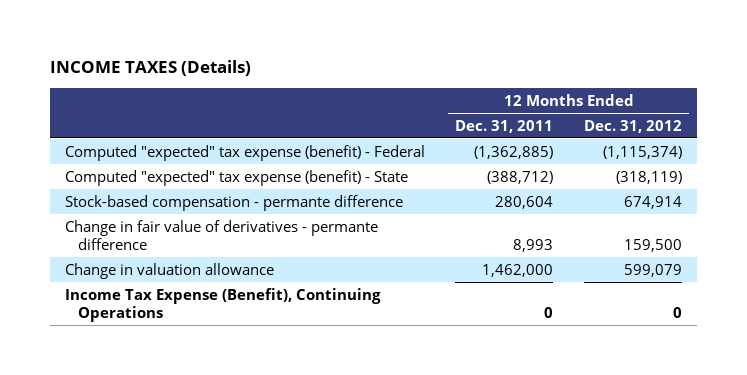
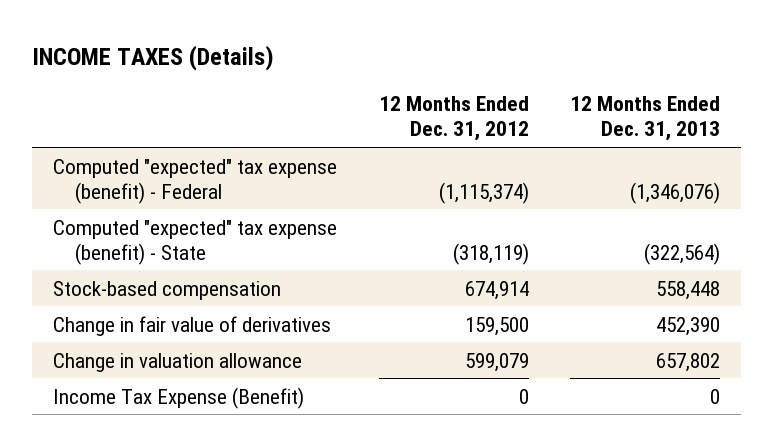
[455,119,554,133] Dec. 31, 2011 -> none
none -> [570,96,721,142] 12 Months Ended Dec. 31, 2013
[65,194,404,211] Stock-based compensation - permante difference -> [52,280,281,300] Stock-based compensation
[65,219,379,251] Change in fair value of derivatives - permante difference -> [52,315,331,336] Change in fair value of derivatives
[65,287,382,323] Income Tax Expense (Benefit), Continuing Operations -> [52,386,304,409] Income Tax Expense (Benefit)

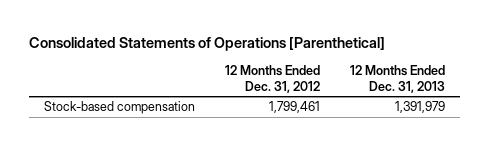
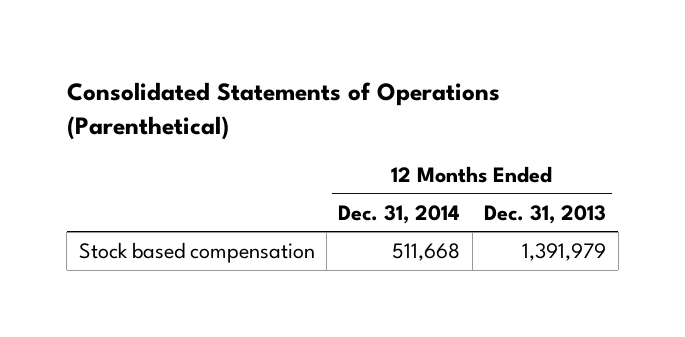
[28,37,385,52] Consolidated Statements of Operations [Parenthetical] -> [66,82,500,141] Consolidated Statements of Operations (Parenthetical)
[225,64,321,94] 12 Months Ended Dec. 31, 2012 -> none
none -> [338,204,461,224] Dec. 31, 2014
[43,101,195,115] Stock-based compensation -> [78,242,315,264] Stock based compensation

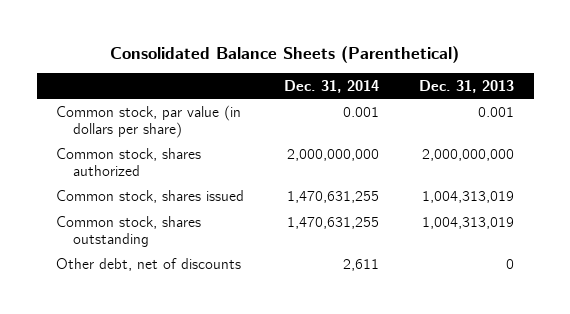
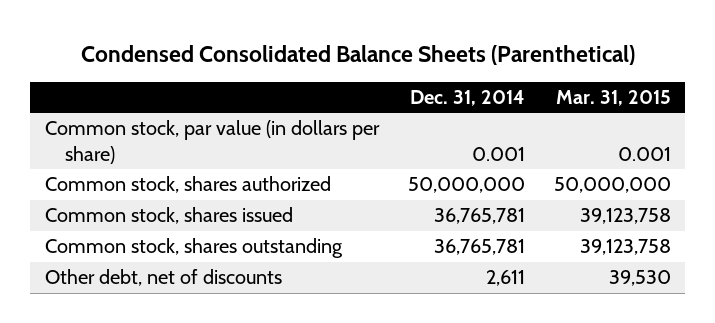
[110,45,460,63] Consolidated Balance Sheets (Parenthetical) -> [80,44,635,65] Condensed Consolidated Balance Sheets (Parenthetical)
[419,79,515,93] Dec. 31, 2013 -> none
none -> [555,90,671,107] Mar. 31, 2015
[287,148,380,161] 2,000,000,000 -> [407,177,525,194] 50,000,000
[287,190,380,203] 1,470,631,255 -> [433,208,525,225] 36,765,781
[287,216,380,229] 1,470,631,255 -> [433,239,525,256] 36,765,781

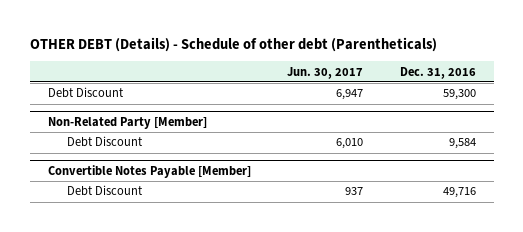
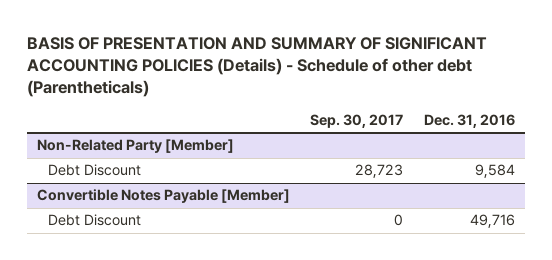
[29,36,437,52] OTHER DEBT (Details) - Schedule of other debt (Parentheticals) -> [26,37,487,98] BASIS OF PRESENTATION AND SUMMARY OF SIGNIFICANT ACCOUNTING POLICIES (Details) - Schedule of other debt (Parentheticals)
[287,66,364,79] Jun. 30, 2017 -> none
none -> [310,114,404,129] Sep. 30, 2017
[47,87,124,99] Debt Discount -> none

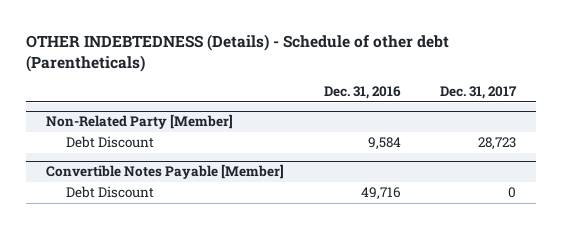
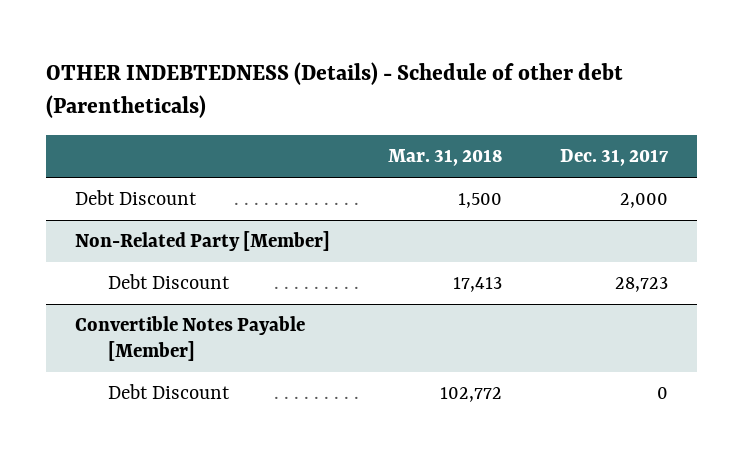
[323,86,401,100] Dec. 31, 2016 -> none
none -> [387,149,502,167] Mar. 31, 2018
none -> [74,190,197,206] Debt Discount

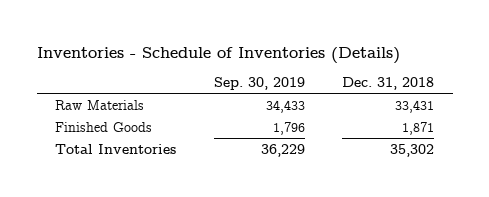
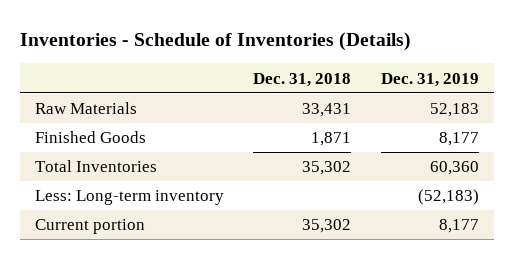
[213,76,305,90] Sep. 30, 2019 -> none
none -> [380,72,479,87] Dec. 31, 2019
none -> [34,190,224,206] Less: Long-term inventory
none -> [34,219,145,235] Current portion

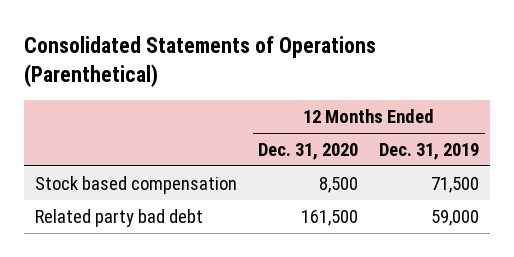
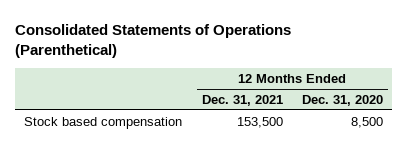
[379,143,480,161] Dec. 31, 2019 -> none
none -> [201,94,283,106] Dec. 31, 2021
[34,209,203,228] Related party bad debt -> none

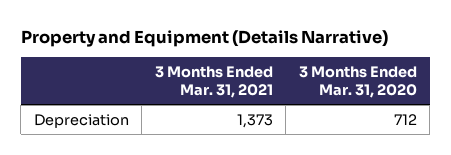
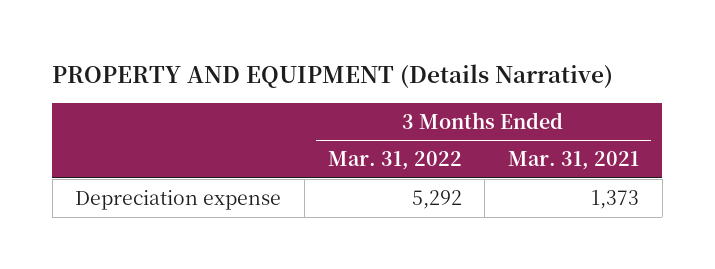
[20,30,388,48] Property and Equipment (Details Narrative) -> [52,63,614,88] PROPERTY AND EQUIPMENT (Details Narrative)
[298,66,417,98] 3 Months Ended Mar. 31, 2020 -> none
none -> [327,151,462,171] Mar. 31, 2022
[33,113,129,128] Depreciation -> [75,190,282,211] Depreciation expense

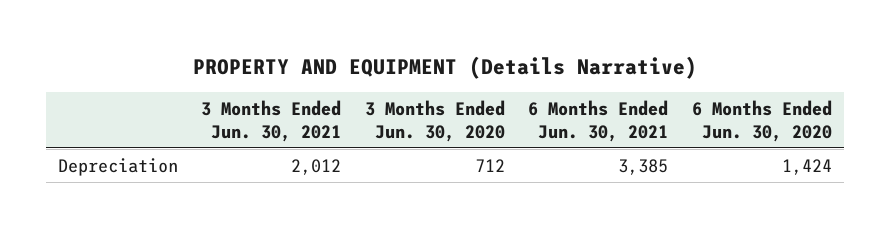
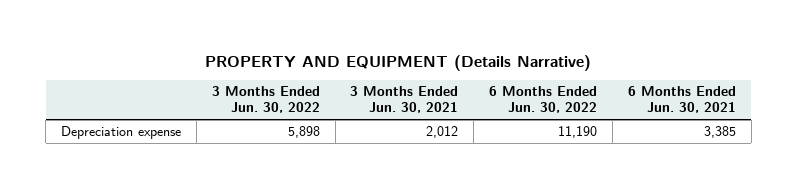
[364,99,505,142] 3 Months Ended Jun. 30, 2020 -> none
[691,99,832,142] 6 Months Ended Jun. 30, 2020 -> none
none -> [211,86,320,114] 3 Months Ended Jun. 30, 2022
none -> [489,86,598,114] 6 Months Ended Jun. 30, 2022
[57,157,178,176] Depreciation -> [61,126,182,140] Depreciation expense

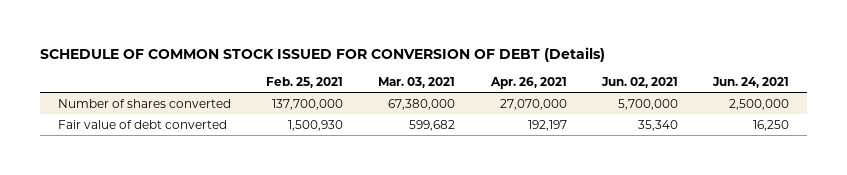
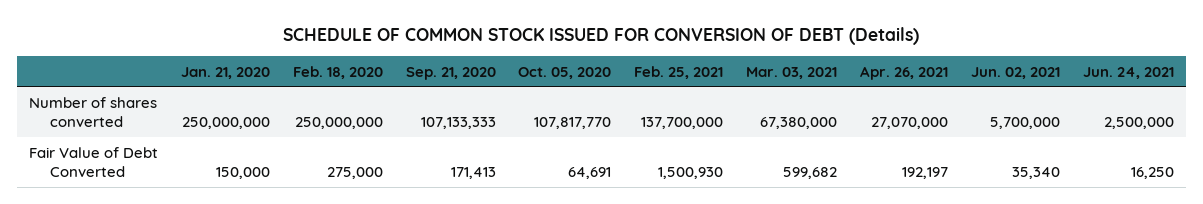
none -> [180,66,270,79] Jan. 21, 2020
none -> [292,65,383,79] Feb. 18, 2020
none -> [405,66,496,80] Sep. 21, 2020
none -> [518,66,612,79] Oct. 05, 2020
[57,119,227,129] Fair value of debt converted -> [28,146,158,177] Fair Value of Debt Converted

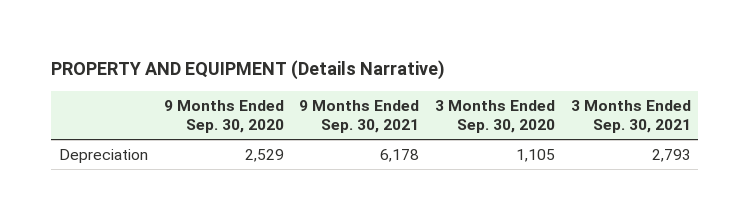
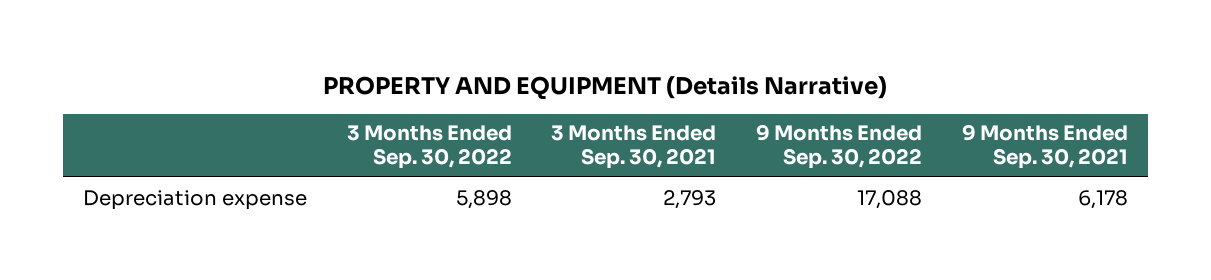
[163,99,284,134] 9 Months Ended Sep. 30, 2020 -> none
[434,99,555,134] 3 Months Ended Sep. 30, 2020 -> none
none -> [346,125,512,170] 3 Months Ended Sep. 30, 2022
none -> [755,124,922,170] 9 Months Ended Sep. 30, 2022
[59,149,149,164] Depreciation -> [82,189,307,210] Depreciation expense

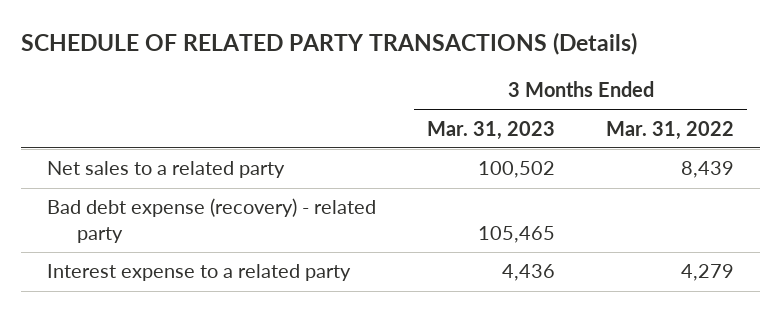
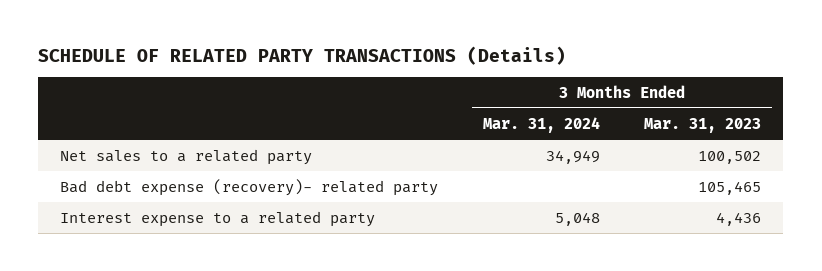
[606,120,735,140] Mar. 31, 2022 -> none
none -> [482,116,600,133] Mar. 31, 2024
[46,198,376,243] Bad debt expense (recovery) - related party -> [60,178,439,196] Bad debt expense (recovery)- related party

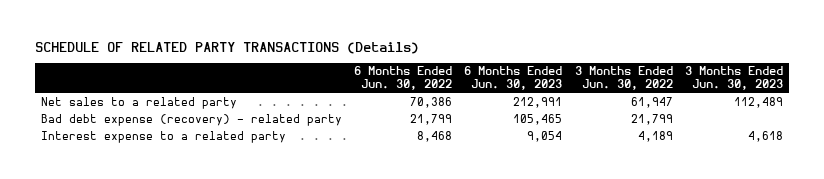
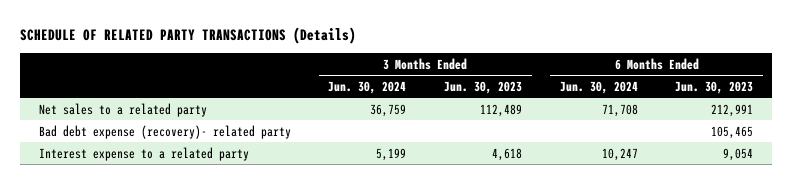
[354,66,453,90] 6 Months Ended Jun. 30, 2022 -> none
[574,66,673,90] 3 Months Ended Jun. 30, 2022 -> none
none -> [328,80,407,94] Jun. 30, 2024
none -> [559,80,638,94] Jun. 30, 2024
[41,113,343,126] Bad debt expense (recovery) - related party -> [38,124,291,139] Bad debt expense (recovery)- related party

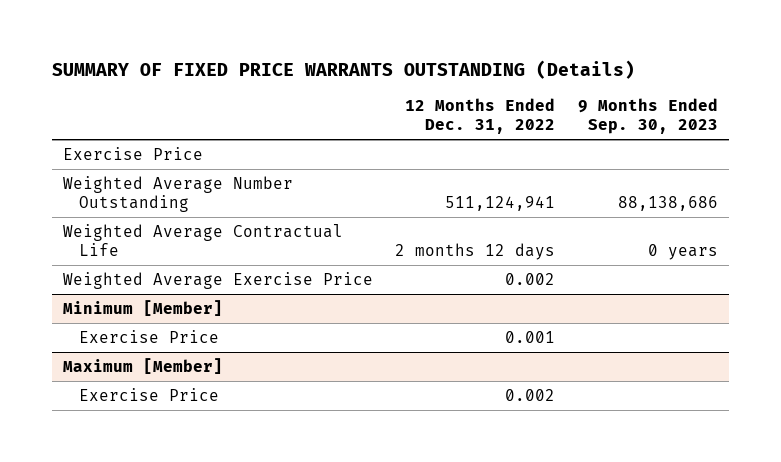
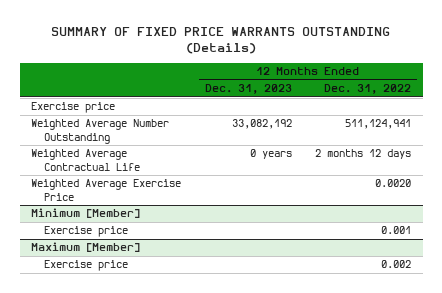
[577,98,718,135] 9 Months Ended Sep. 30, 2023 -> none
none -> [204,84,292,95] Dec. 31, 2023
[63,146,204,160] Exercise Price -> [31,102,116,114] Exercise price
[505,272,556,285] 0.002 -> [374,179,411,188] 0.0020
[79,329,220,343] Exercise Price -> [43,226,128,238] Exercise price
[79,387,220,401] Exercise Price -> [43,260,128,272] Exercise price

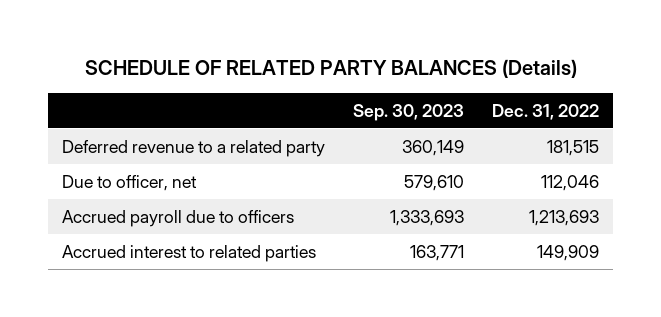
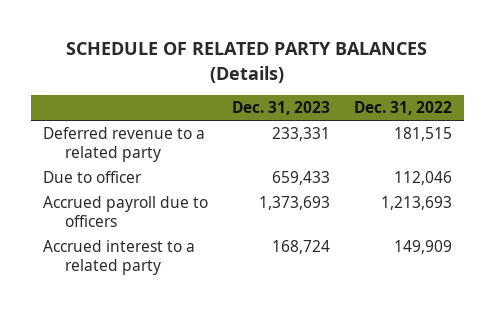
[353,103,465,121] Sep. 30, 2023 -> none
none -> [231,101,330,116] Dec. 31, 2023
[62,174,198,191] Due to officer, net -> [42,171,142,184] Due to officer
[62,244,317,262] Accrued interest to related parties -> [42,240,195,276] Accrued interest to a related party

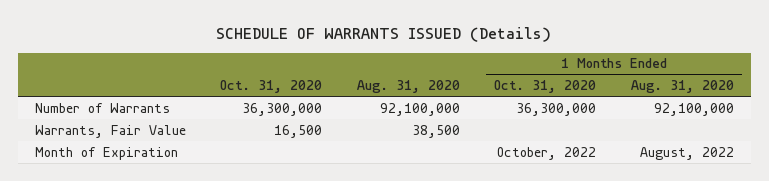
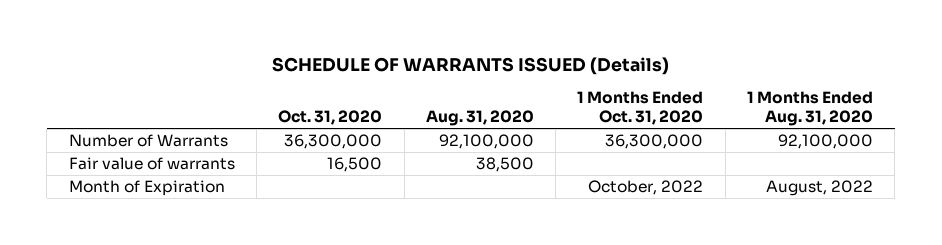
[34,124,186,138] Warrants, Fair Value -> [68,157,235,171] Fair value of warrants

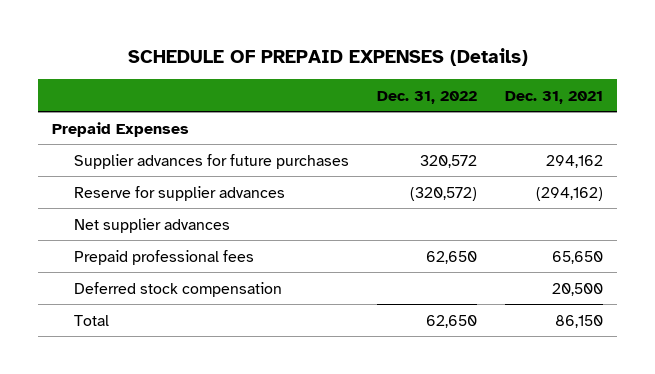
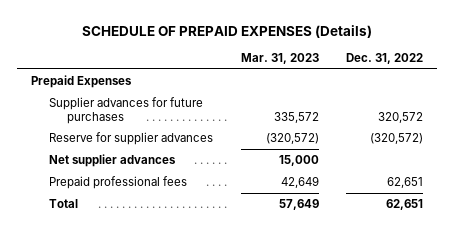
[504,90,603,104] Dec. 31, 2021 -> none
none -> [240,53,319,65] Mar. 31, 2023
[73,281,282,297] Deferred stock compensation -> none
[425,250,477,264] 62,650 -> [387,177,424,189] 62,651
[425,314,477,328] 62,650 -> [386,199,424,211] 62,651

